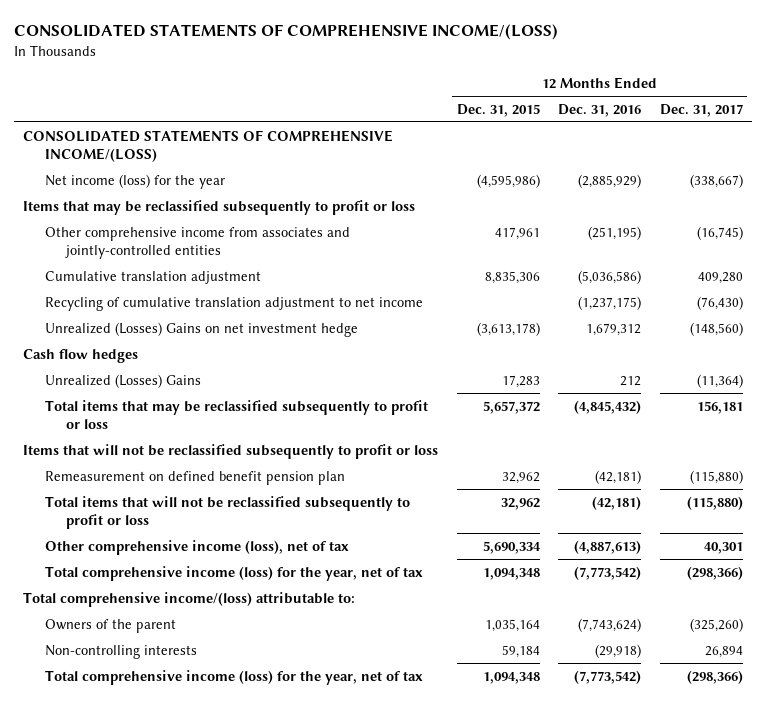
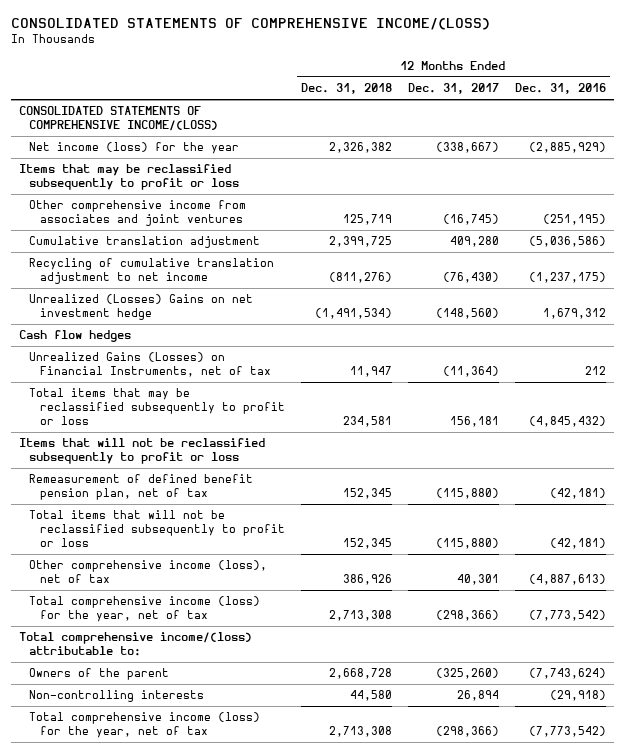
[456,103,540,117] Dec. 31, 2015 -> none
none -> [300,83,392,95] Dec. 31, 2018
[44,226,350,259] Other comprehensive income from associates and jointly-controlled entities -> [29,200,247,227] Other comprehensive income from associates and joint ventures
[44,373,201,388] Unrealized (Losses) Gains -> [29,352,271,378] Unrealized Gains (Losses) on Financial Instruments, net of tax
[44,470,345,485] Remeasurement on defined benefit pension plan -> [29,474,254,501] Remeasurement of defined benefit pension plan, net of tax

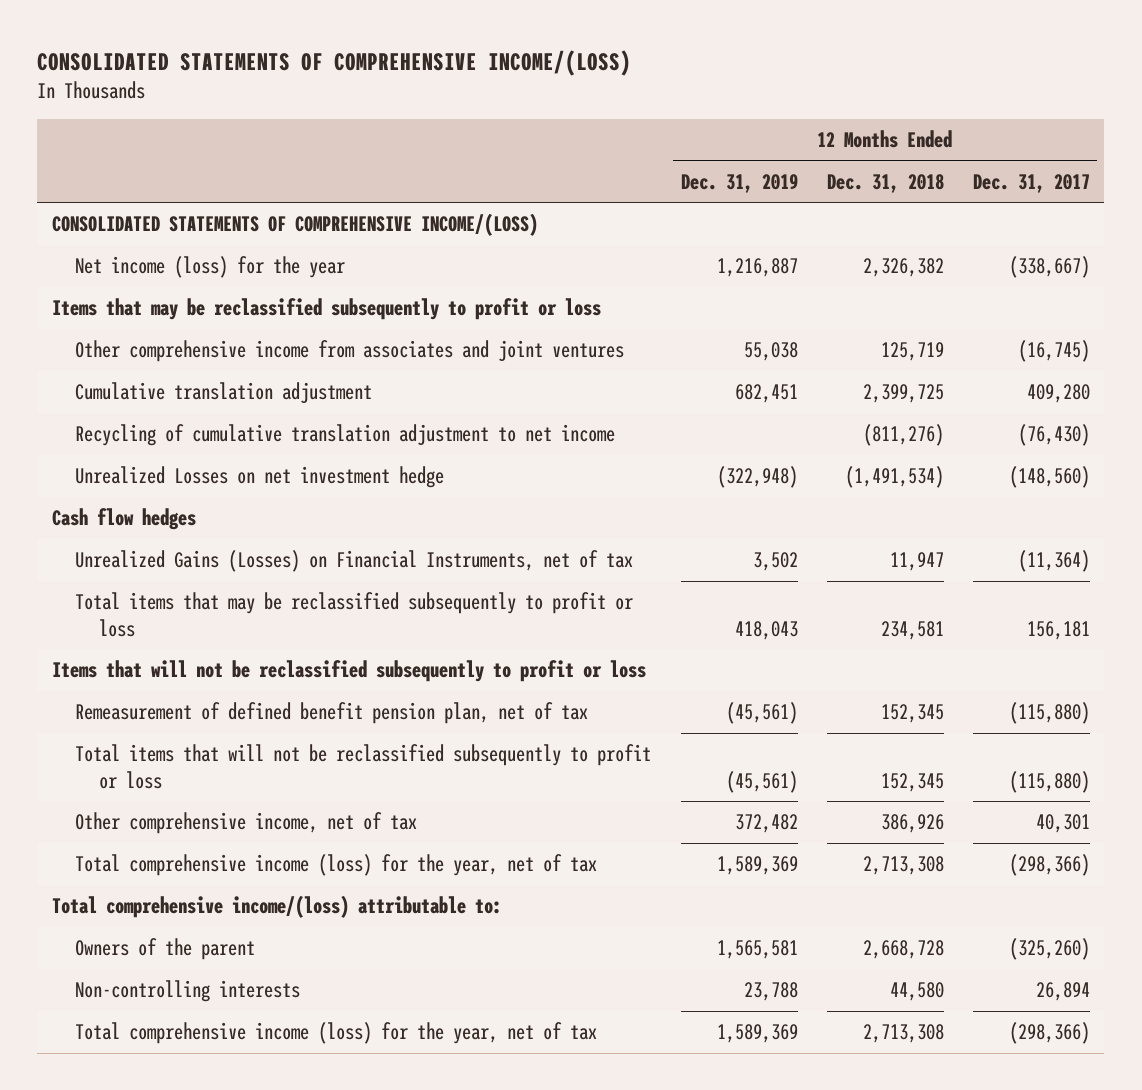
[514,83,606,95] Dec. 31, 2016 -> none
none -> [680,173,798,193] Dec. 31, 2019
[29,294,254,321] Unrealized (Losses) Gains on net investment hedge -> [75,466,445,489] Unrealized Losses on net investment hedge
[29,560,268,584] Other comprehensive income (loss), net of tax -> [75,812,418,835] Other comprehensive income, net of tax

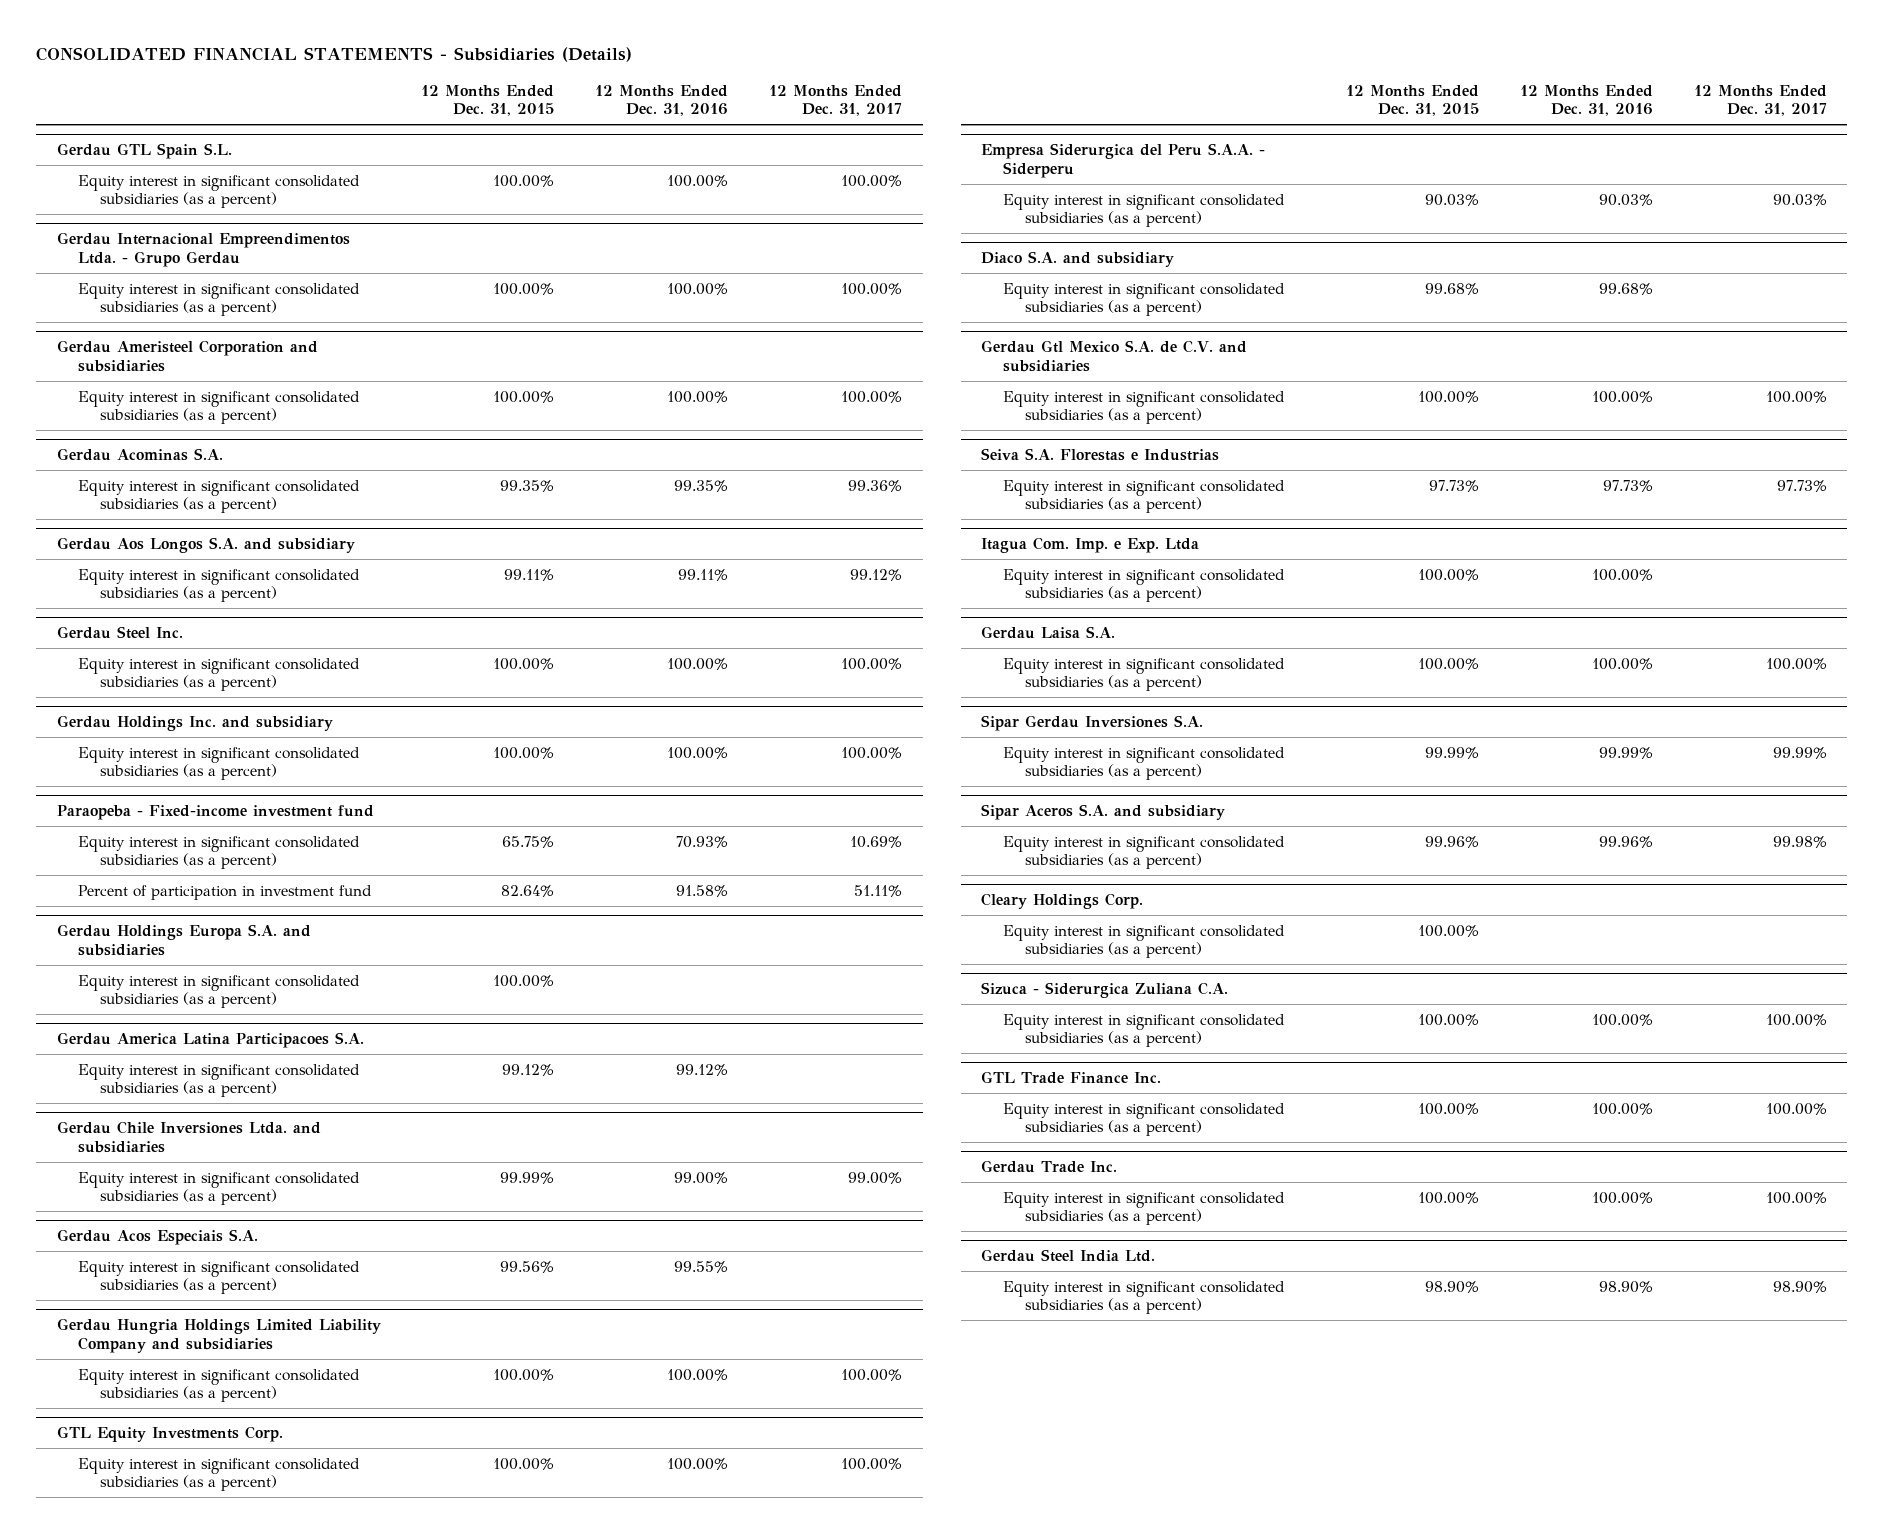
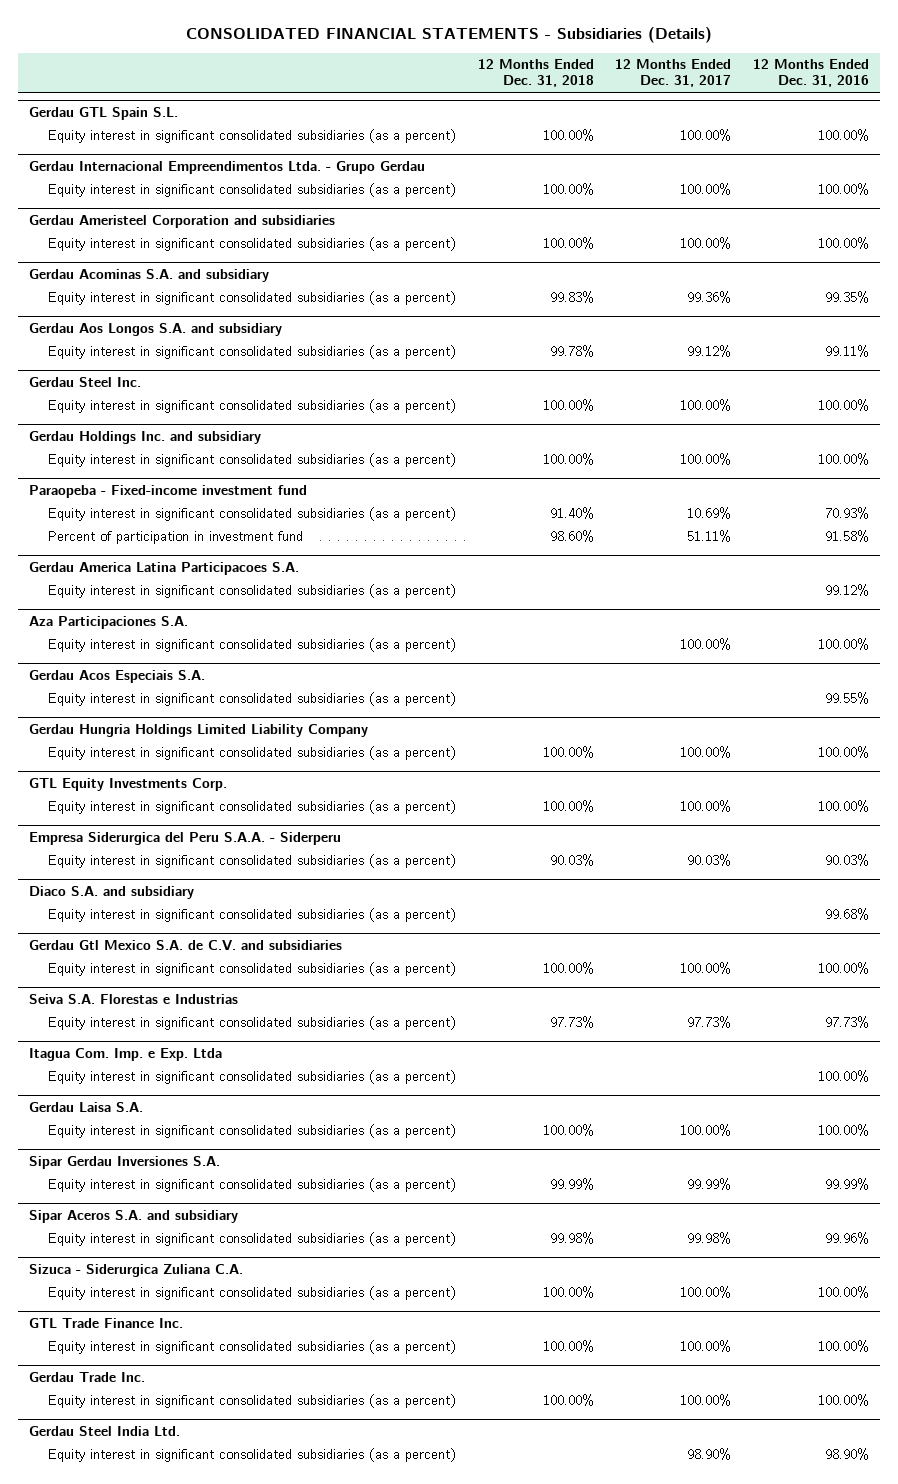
[421,84,555,117] 12 Months Ended Dec. 31, 2015 -> none
none -> [477,59,594,88] 12 Months Ended Dec. 31, 2018
[56,447,223,461] Gerdau Acominas S.A. -> [28,269,269,283] Gerdau Acominas S.A. and subsidiary
[56,923,311,956] Gerdau Holdings Europa S.A. and subsidiaries -> none
[78,974,361,1009] Equity interest in significant consolidated subsidiaries (as a percent) -> none
[56,1120,321,1153] Gerdau Chile Inversiones Ltda. and subsidiaries -> none
none -> [28,616,188,630] Aza Participaciones S.A.
[674,1171,729,1184] 99.00% -> [818,638,870,651] 100.00%
[848,1171,903,1184] 99.00% -> [680,638,732,651] 100.00%
[56,1317,381,1353] Gerdau Hungria Holdings Limited Liability Company and subsidiaries -> [28,724,368,738] Gerdau Hungria Holdings Limited Liability Company
[981,892,1144,909] Cleary Holdings Corp. -> none
[1003,924,1286,959] Equity interest in significant consolidated subsidiaries (as a percent) -> none

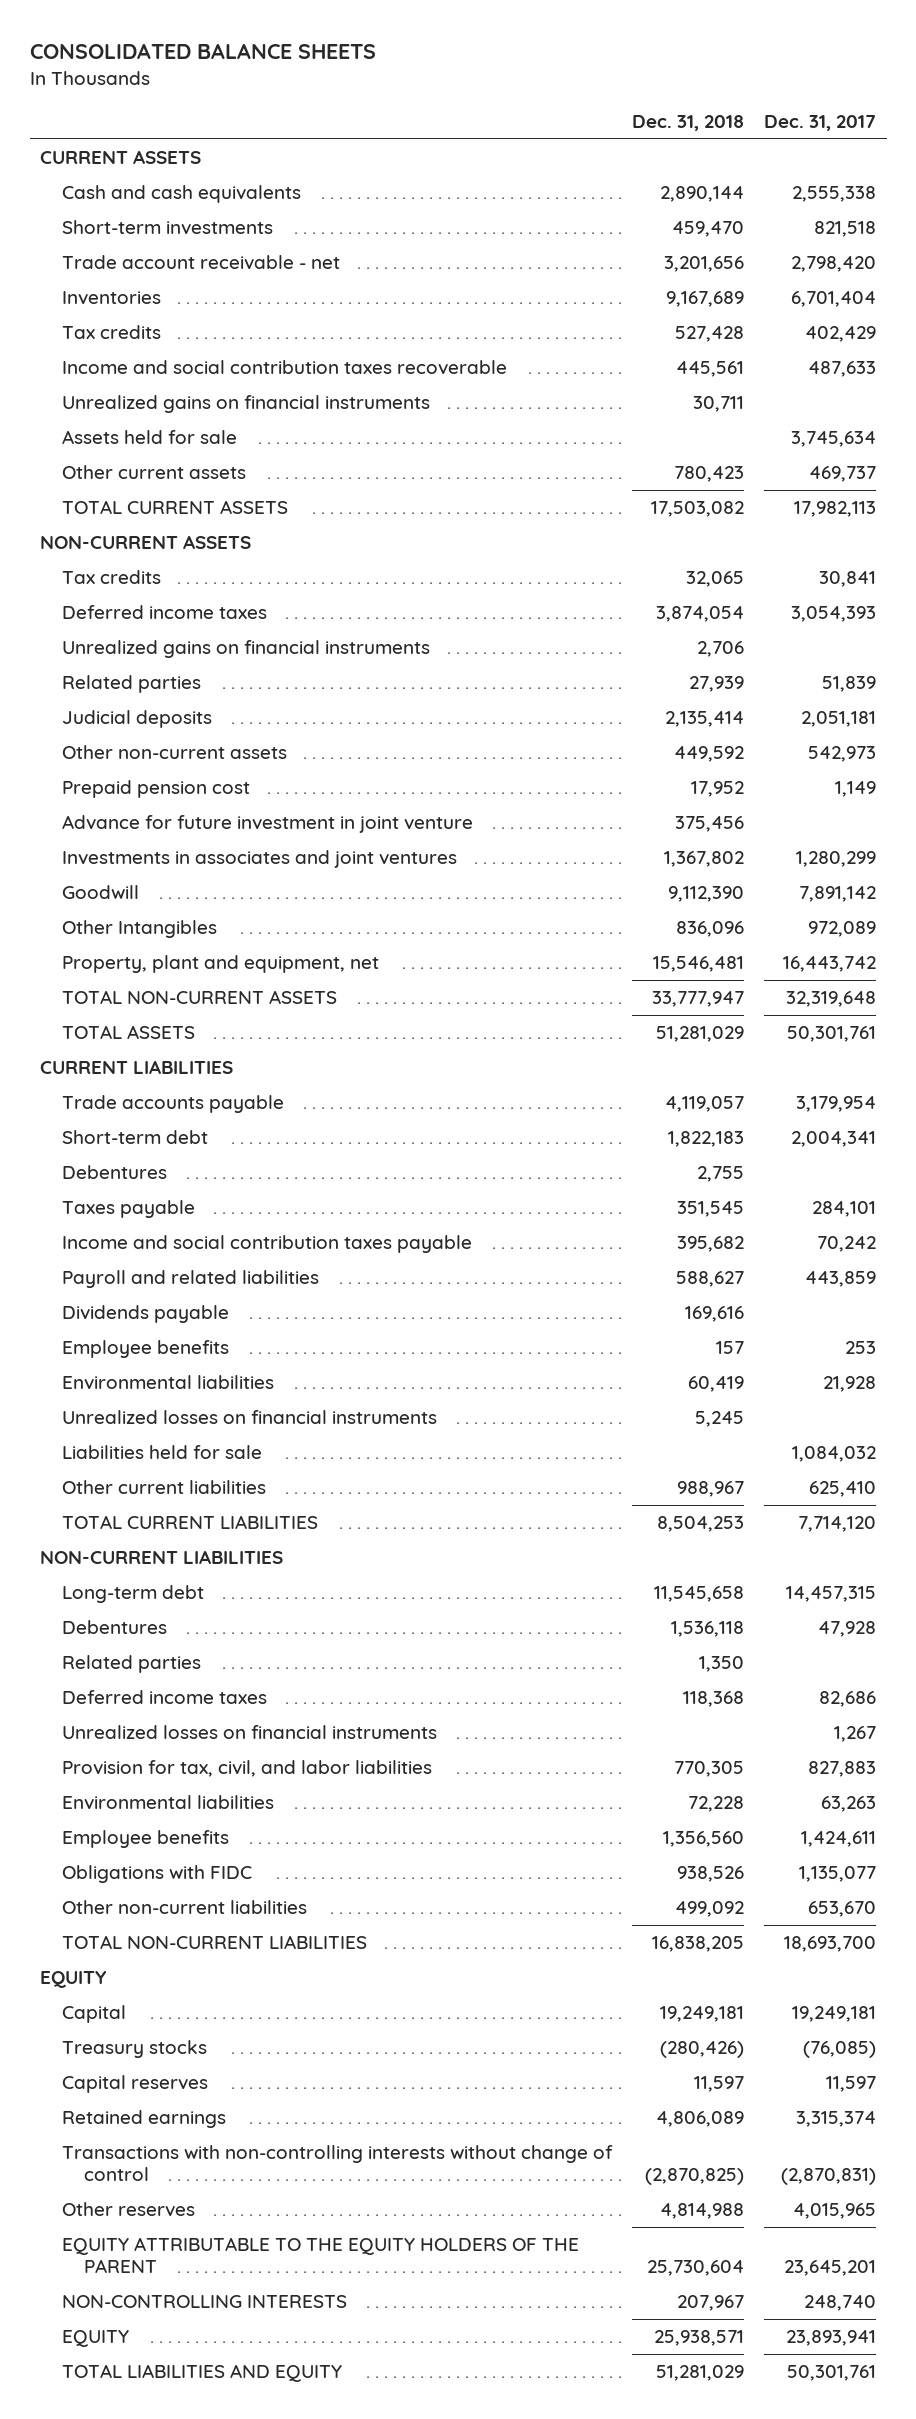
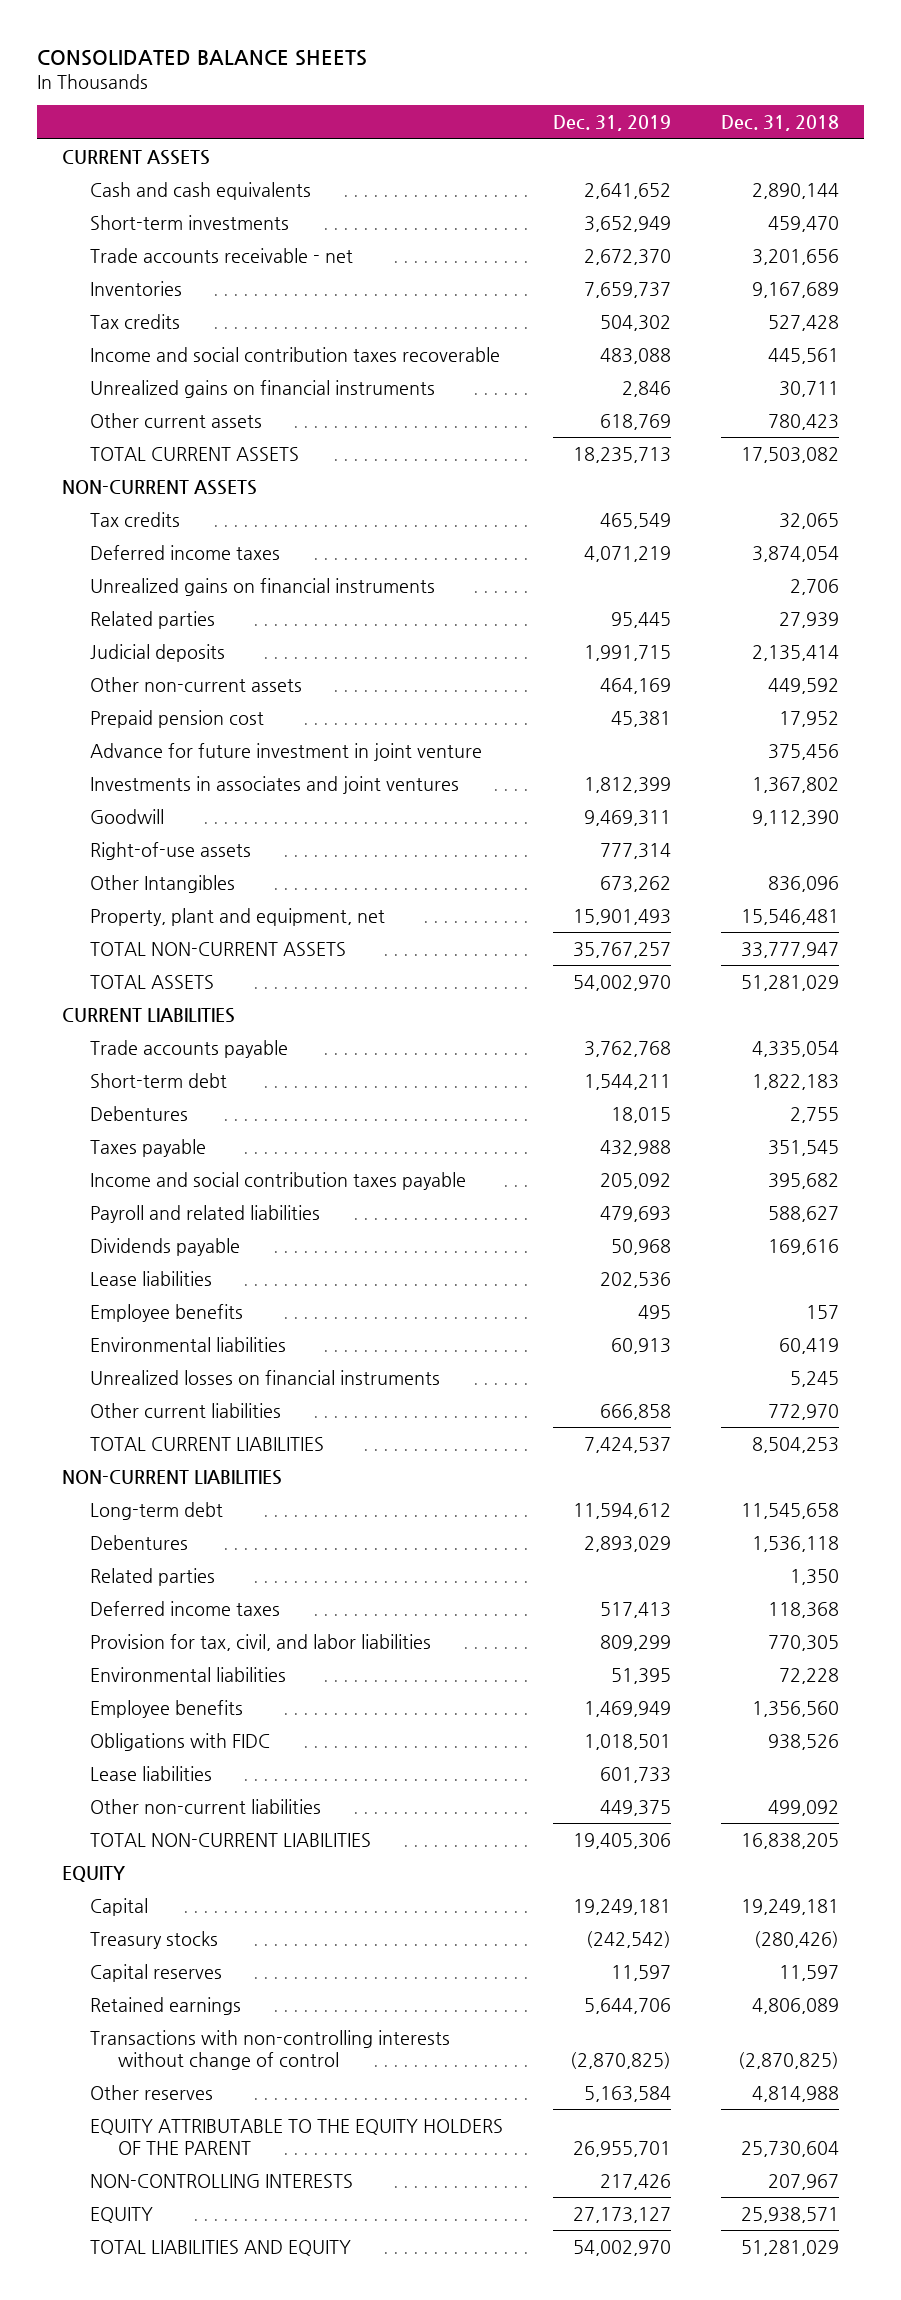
[764,114,877,131] Dec. 31, 2017 -> none
none -> [552,115,671,132] Dec. 31, 2019
[62,255,341,271] Trade account receivable - net -> [89,247,353,263] Trade accounts receivable - net
[62,430,238,445] Assets held for sale -> none
none -> [89,841,251,860] Right-of-use assets
[665,1096,745,1113] 4,119,057 -> [751,1040,839,1057] 4,335,054
none -> [89,1270,212,1286] Lease liabilities
[62,1445,263,1460] Liabilities held for sale -> none
[677,1481,745,1498] 988,967 -> [767,1403,839,1420] 772,970
[62,1725,438,1740] Unrealized losses on financial instruments -> none
none -> [89,1765,212,1781] Lease liabilities

